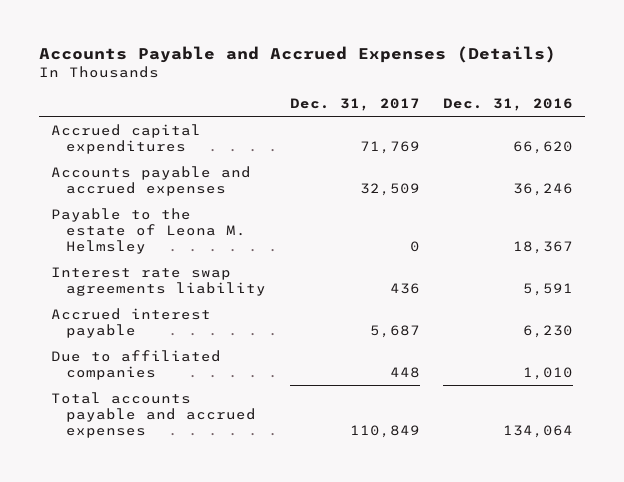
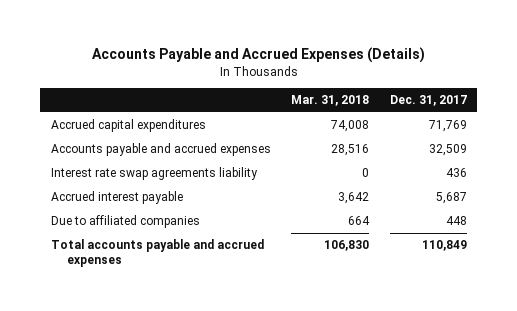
[443,98,574,112] Dec. 31, 2016 -> none
none -> [291,95,370,107] Mar. 31, 2018
[50,207,246,254] Payable to the estate of Leona M. Helmsley -> none

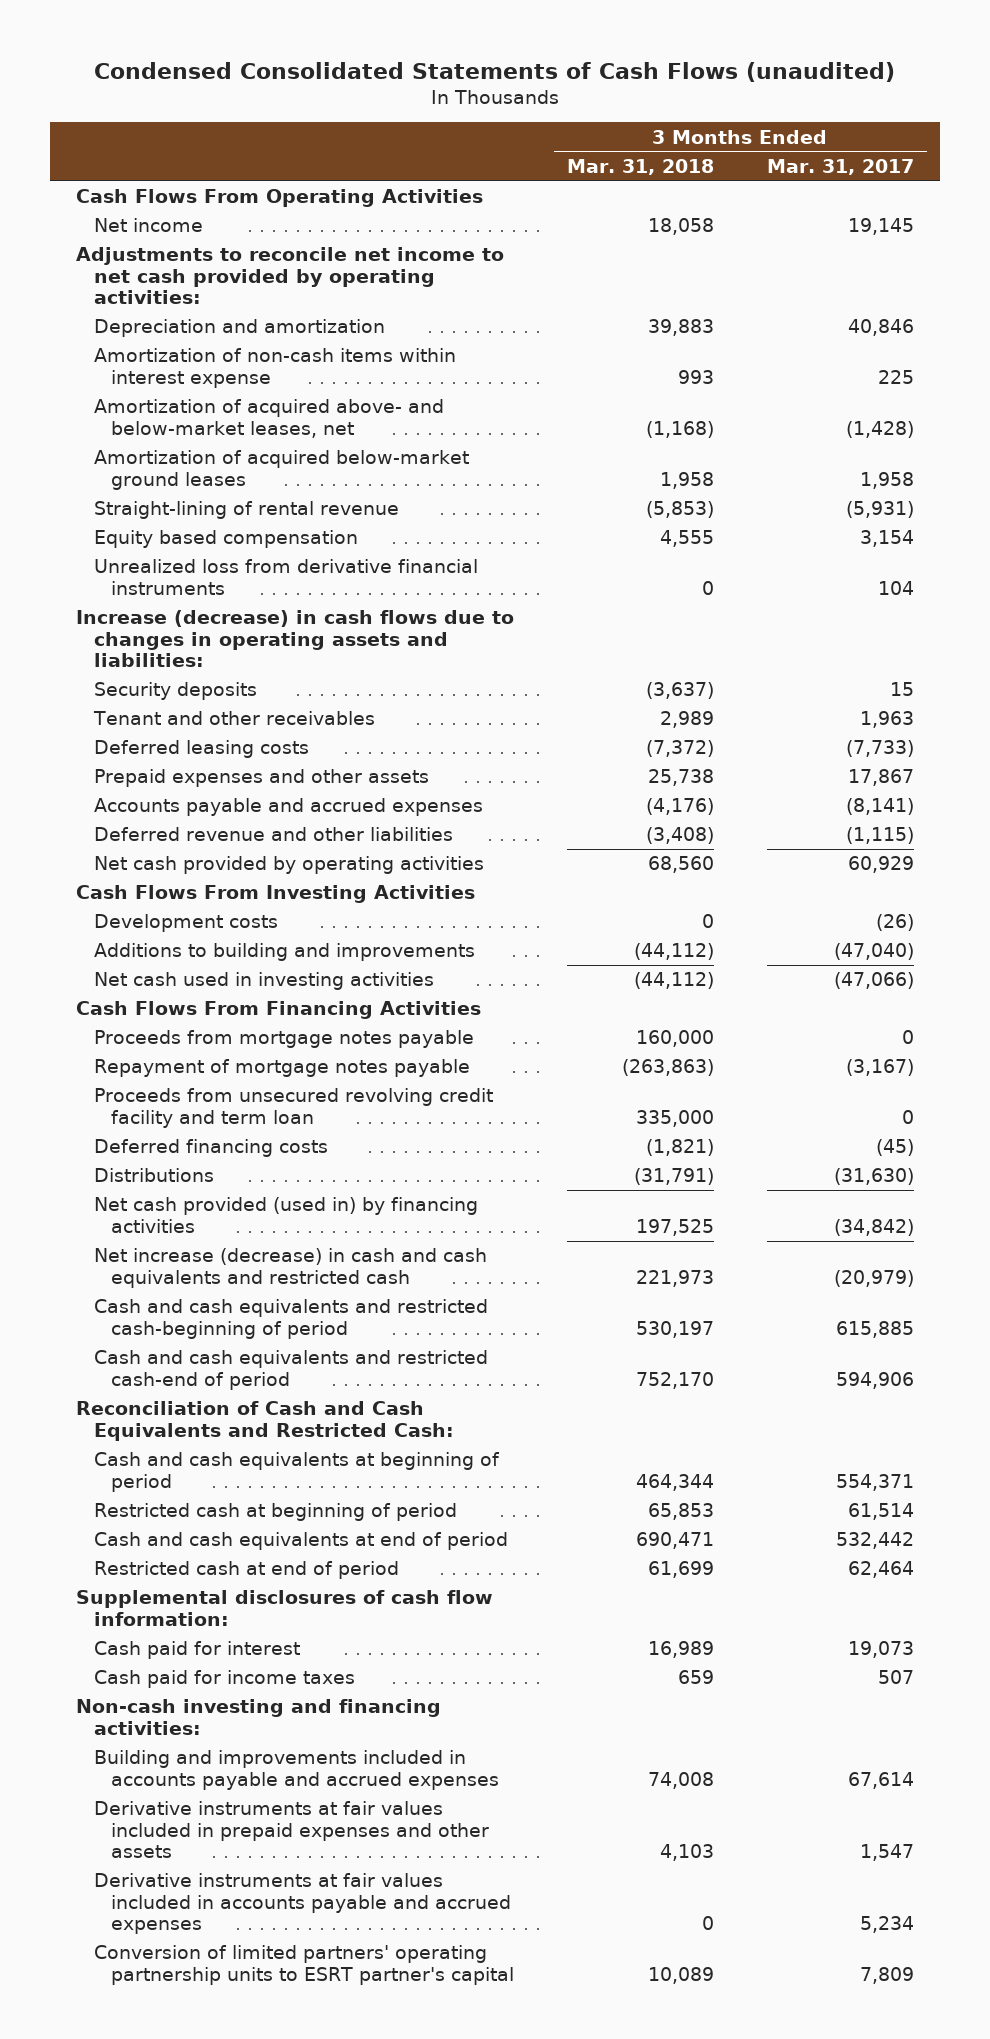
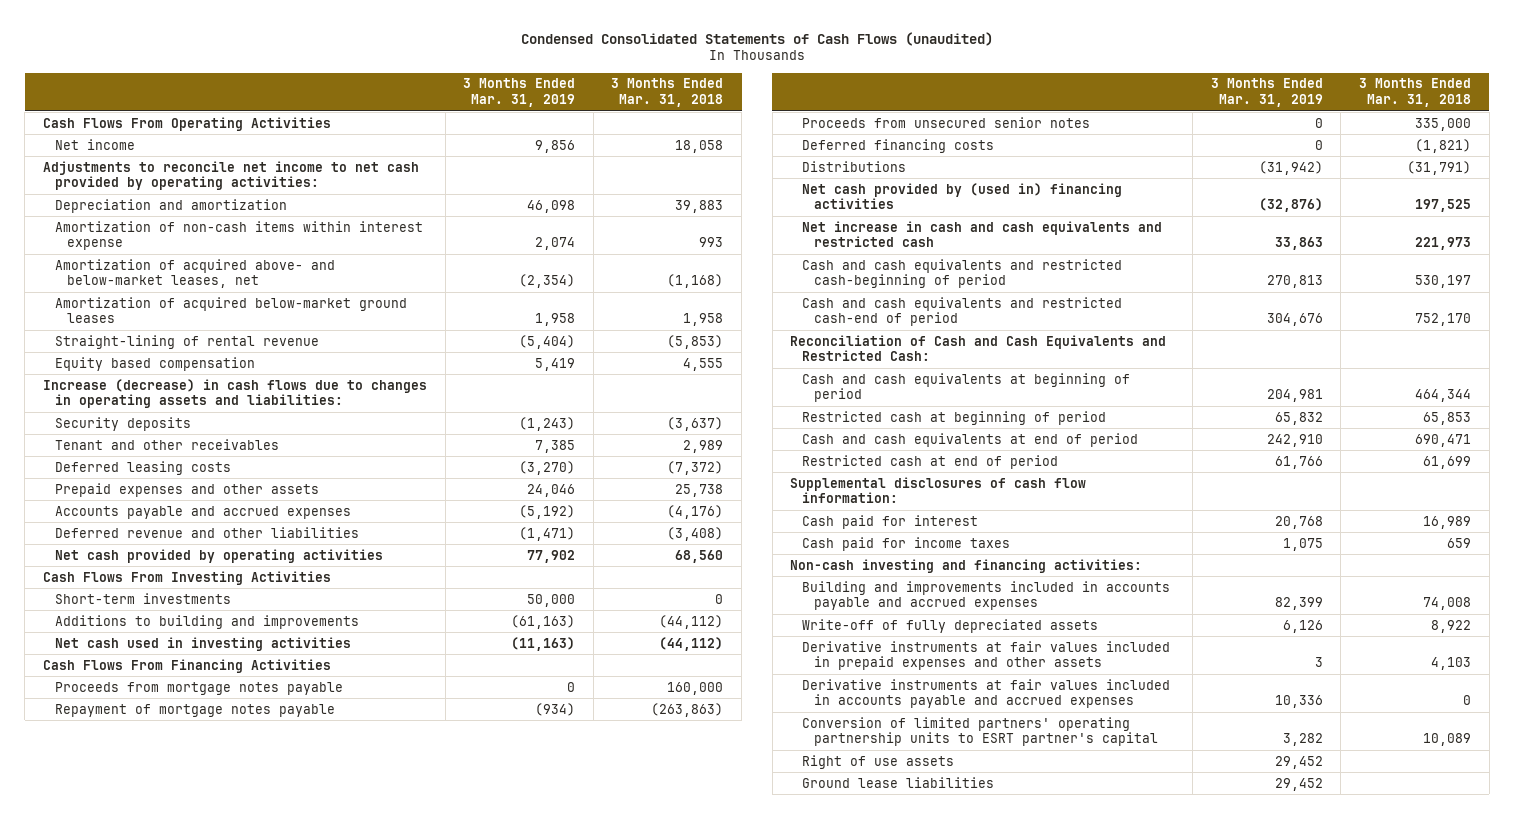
[766,158,914,175] Mar. 31, 2017 -> none
none -> [463,78,576,108] 3 Months Ended Mar. 31, 2019
[93,559,478,595] Unrealized loss from derivative financial instruments -> none
[93,914,278,933] Development costs -> none
none -> [54,592,231,604] Short-term investments
[93,1088,493,1128] Proceeds from unsecured revolving credit facility and term loan -> [802,116,1091,128] Proceeds from unsecured senior notes
[93,1197,478,1233] Net cash provided (used in) by financing activities -> [802,182,1123,210] Net cash provided by (used in) financing activities
[93,1248,487,1288] Net increase (decrease) in cash and cash equivalents and restricted cash -> [802,220,1163,248] Net increase in cash and cash equivalents and restricted cash
none -> [802,618,1099,633] Write-off of fully depreciated assets
none -> [802,754,955,769] Right of use assets
none -> [802,776,995,788] Ground lease liabilities

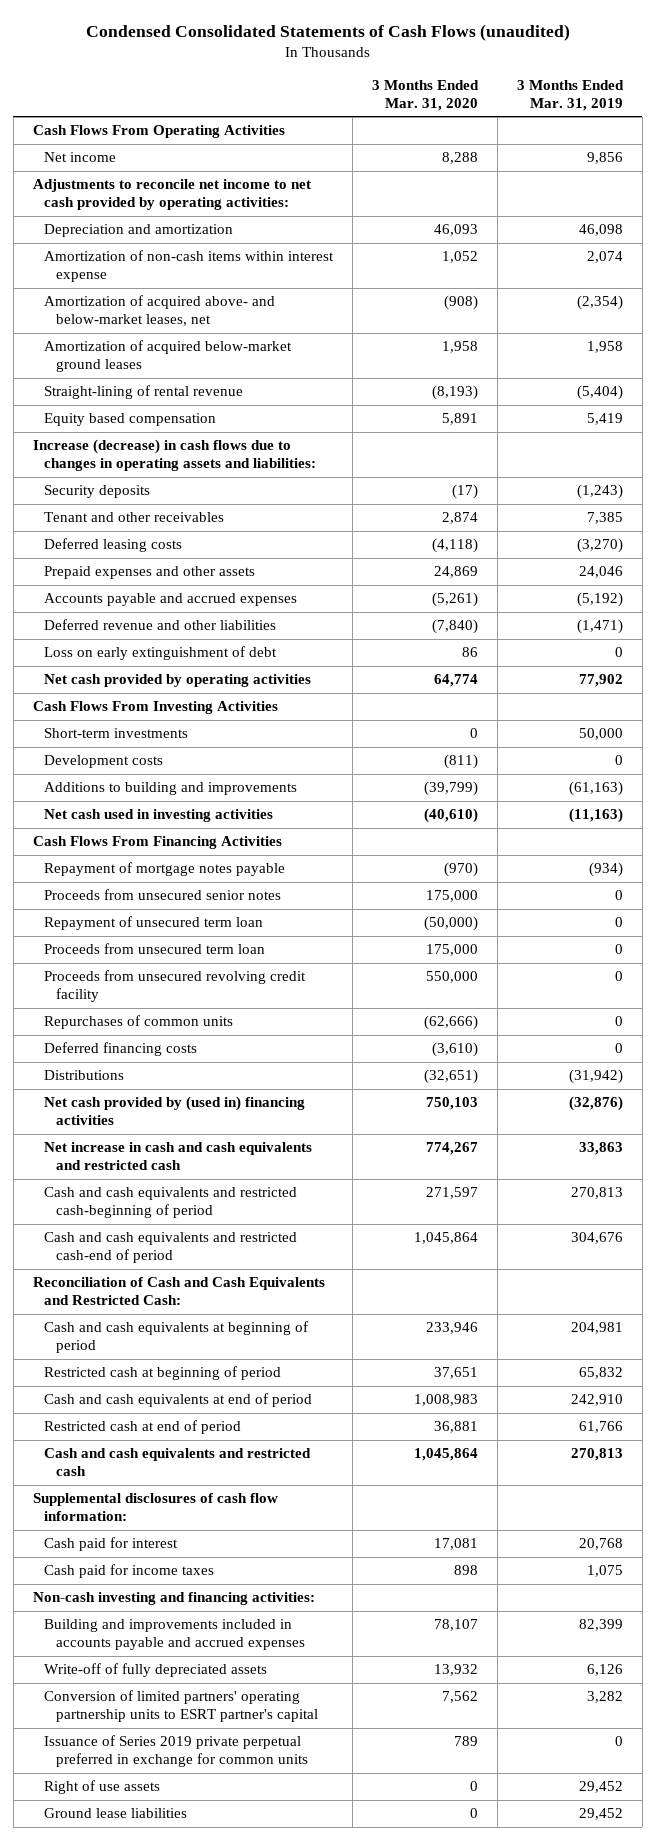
[611,78,724,108] 3 Months Ended Mar. 31, 2018 -> none
none -> [371,80,479,111] 3 Months Ended Mar. 31, 2020
none -> [44,646,278,661] Loss on early extinguishment of debt
none -> [44,755,164,769] Development costs
[54,681,343,695] Proceeds from mortgage notes payable -> none
none -> [44,916,264,931] Repayment of unsecured term loan
none -> [44,943,266,955] Proceeds from unsecured term loan
none -> [44,970,307,1003] Proceeds from unsecured revolving credit facility
none -> [44,1015,234,1030] Repurchases of common units
none -> [44,1448,312,1477] Cash and cash equivalents and restricted cash
[802,640,1171,671] Derivative instruments at fair values included in prepaid expenses and other assets -> none
[802,678,1171,709] Derivative instruments at fair values included in accounts payable and accrued expenses -> none
none -> [44,1735,308,1768] Issuance of Series 2019 private perpetual preferred in exchange for common units

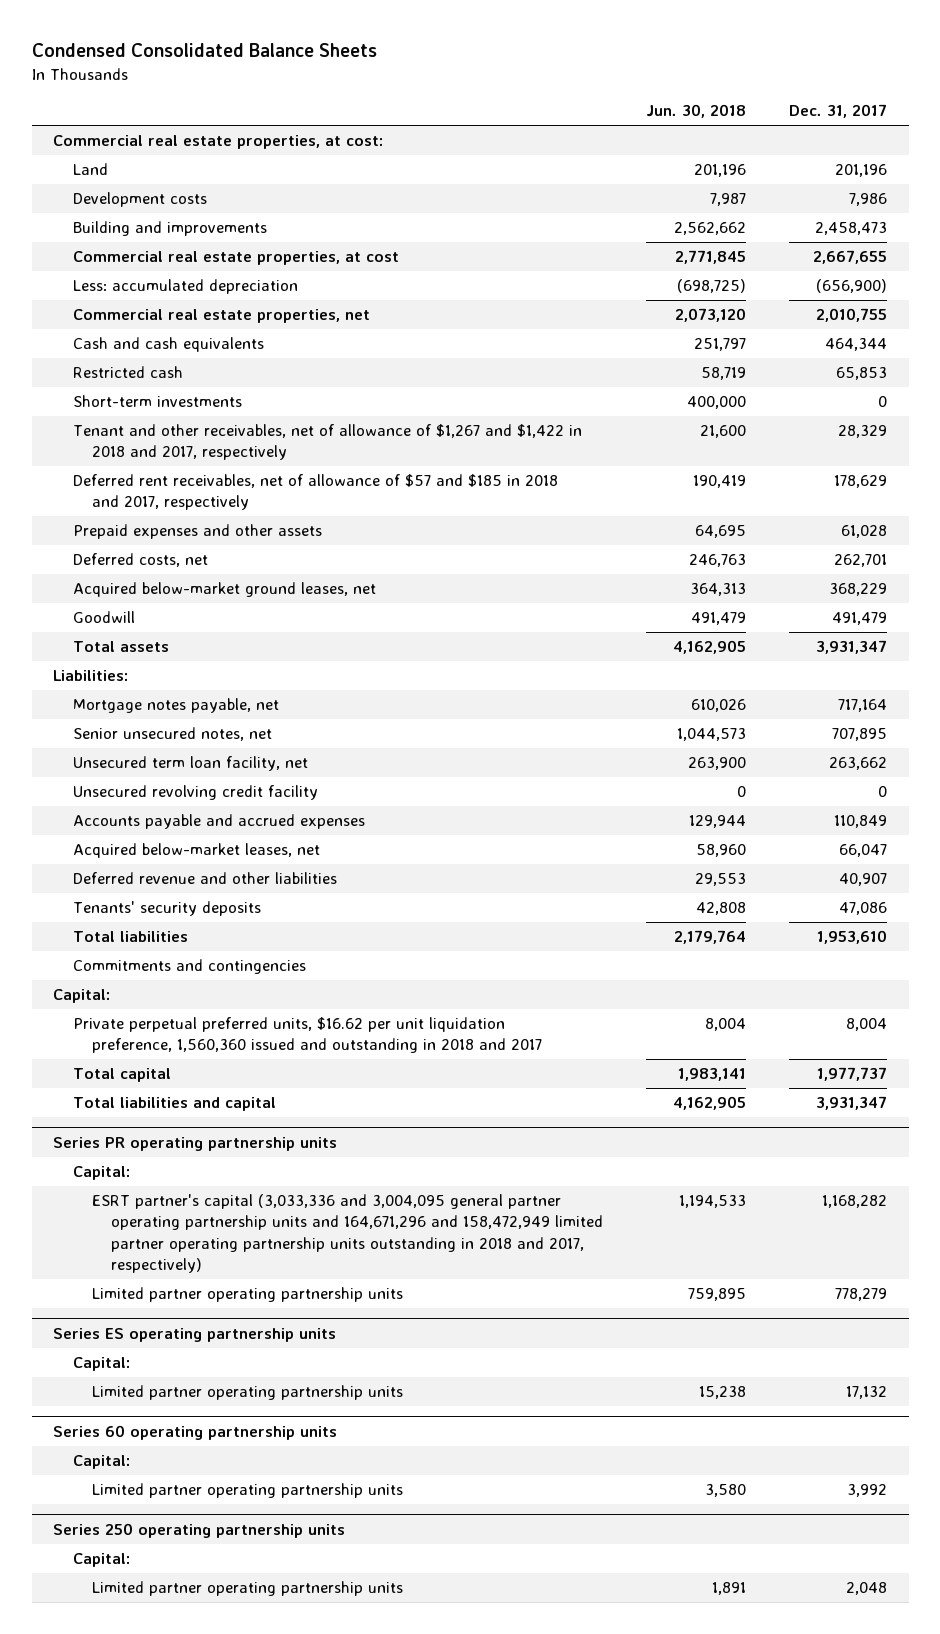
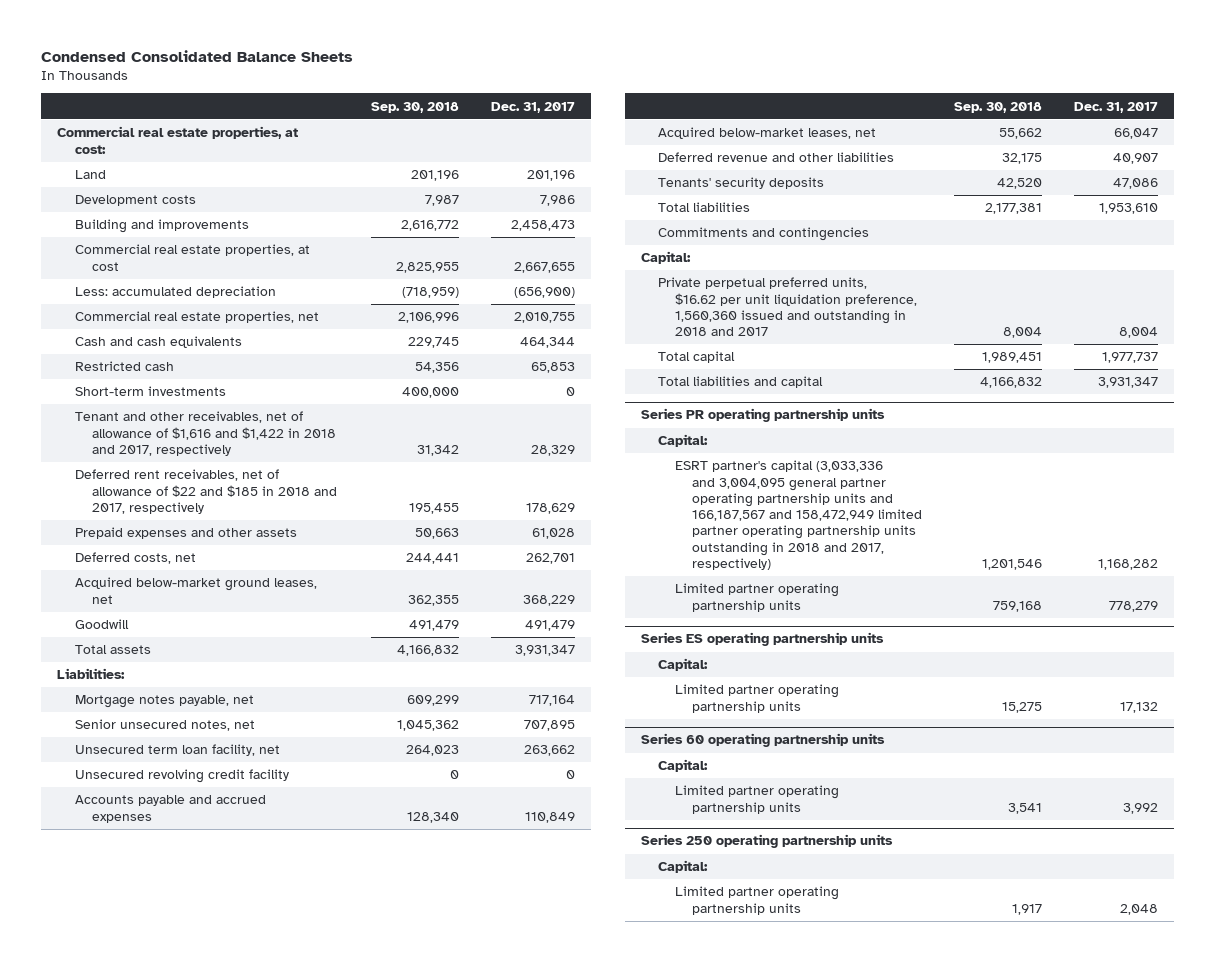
[645,104,746,119] Jun. 30, 2018 -> none
none -> [371,101,460,113] Sep. 30, 2018
[72,424,582,461] Tenant and other receivables, net of allowance of $1,267 and $1,422 in 2018 and 2017, respectively -> [74,411,336,456] Tenant and other receivables, net of allowance of $1,616 and $1,422 in 2018 and 2017, respectively
[72,474,558,511] Deferred rent receivables, net of allowance of $57 and $185 in 2018 and 2017, respectively -> [74,469,337,514] Deferred rent receivables, net of allowance of $22 and $185 in 2018 and 2017, respectively
[91,1194,603,1273] ESRT partner's capital (3,033,336 and 3,004,095 general partner operating partnership units and 164,671,296 and 158,472,949 limited partner operating partnership units outstanding in 2018 and 2017, respectively) -> [675,460,923,570] ESRT partner's capital (3,033,336 and 3,004,095 general partner operating partnership units and 166,187,567 and 158,472,949 limited partner operating partnership units outstanding in 2018 and 2017, respectively)

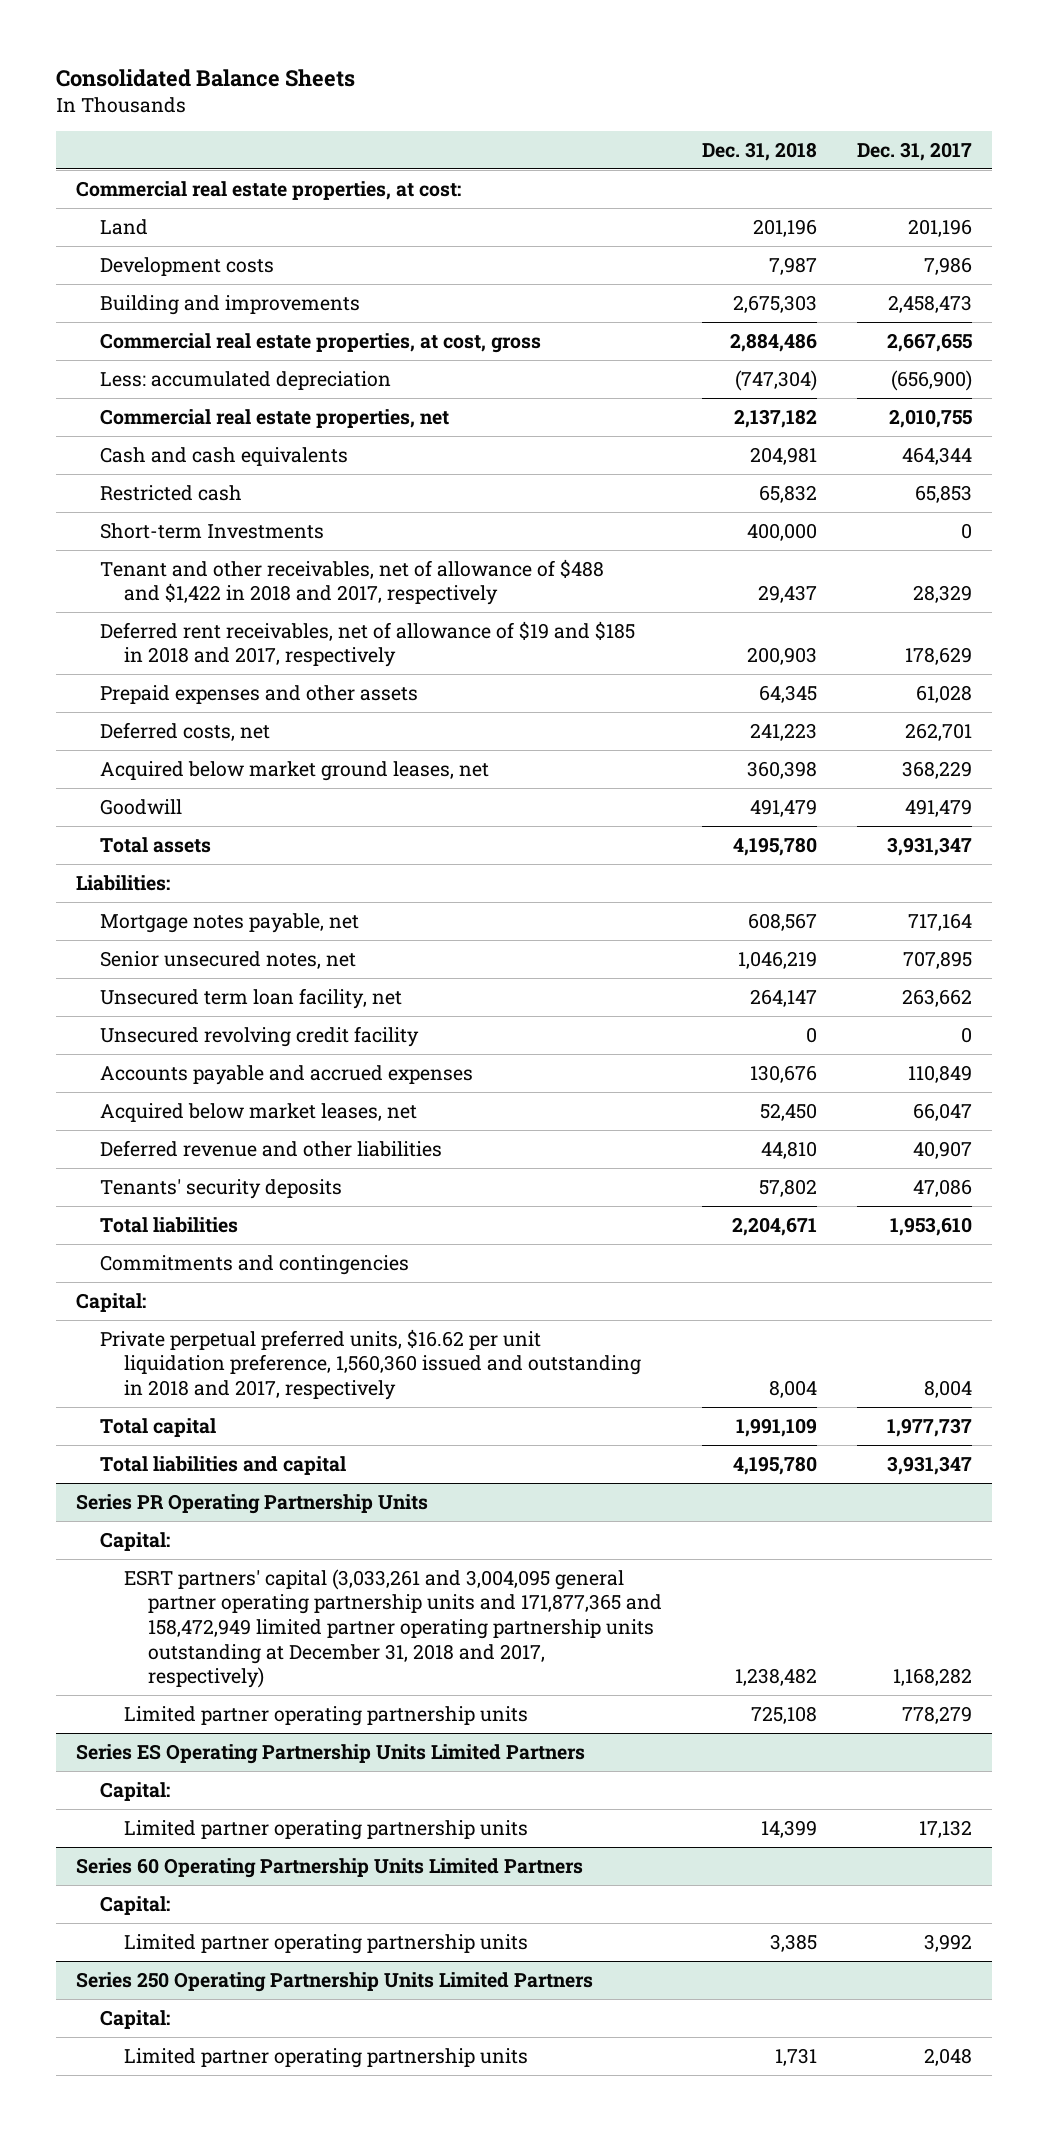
[41,50,354,63] Condensed Consolidated Balance Sheets -> [55,68,355,87] Consolidated Balance Sheets
[371,101,460,113] Sep. 30, 2018 -> none
none -> [702,142,818,162] Dec. 31, 2018
[74,244,310,271] Commercial real estate properties, at cost -> [100,332,542,353] Commercial real estate properties, at cost, gross
[74,386,226,397] Short-term investments -> [100,522,325,539] Short-term Investments
[74,411,336,456] Tenant and other receivables, net of allowance of $1,616 and $1,422 in 2018 and 2017, respectively -> [100,558,605,606] Tenant and other receivables, net of allowance of $488 and $1,422 in 2018 and 2017, respectively
[74,469,337,514] Deferred rent receivables, net of allowance of $22 and $185 in 2018 and 2017, respectively -> [100,620,636,668] Deferred rent receivables, net of allowance of $19 and $185 in 2018 and 2017, respectively
[74,577,317,604] Acquired below-market ground leases, net -> [100,760,490,781] Acquired below market ground leases, net
[657,127,876,140] Acquired below-market leases, net -> [100,1102,418,1122] Acquired below market leases, net
[657,277,918,337] Private perpetual preferred units, $16.62 per unit liquidation preference, 1,560,360 issued and outstanding in 2018 and 2017 -> [100,1328,642,1400] Private perpetual preferred units, $16.62 per unit liquidation preference, 1,560,360 issued and outstanding in 2018 and 2017, respectively
[640,408,885,423] Series PR operating partnership units -> [75,1493,428,1514] Series PR Operating Partnership Units
[675,460,923,570] ESRT partner's capital (3,033,336 and 3,004,095 general partner operating partnership units and 166,187,567 and 158,472,949 limited partner operating partnership units outstanding in 2018 and 2017, respectively) -> [124,1568,663,1689] ESRT partners' capital (3,033,261 and 3,004,095 general partner operating partnership units and 171,877,365 and 158,472,949 limited partner operating partnership units outstanding at December 31, 2018 and 2017, respectively)
[640,632,884,647] Series ES operating partnership units -> [75,1743,585,1764] Series ES Operating Partnership Units Limited Partners
[640,733,885,748] Series 60 operating partnership units -> [75,1857,583,1878] Series 60 Operating Partnership Units Limited Partners
[640,834,893,849] Series 250 operating partnership units -> [75,1971,593,1992] Series 250 Operating Partnership Units Limited Partners

